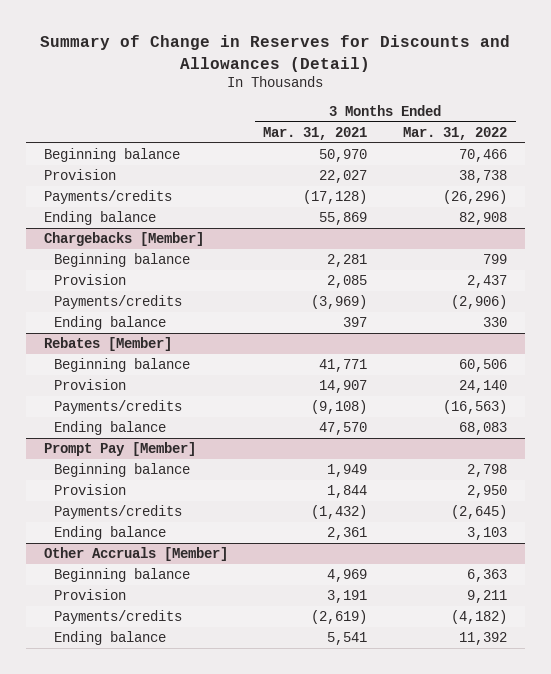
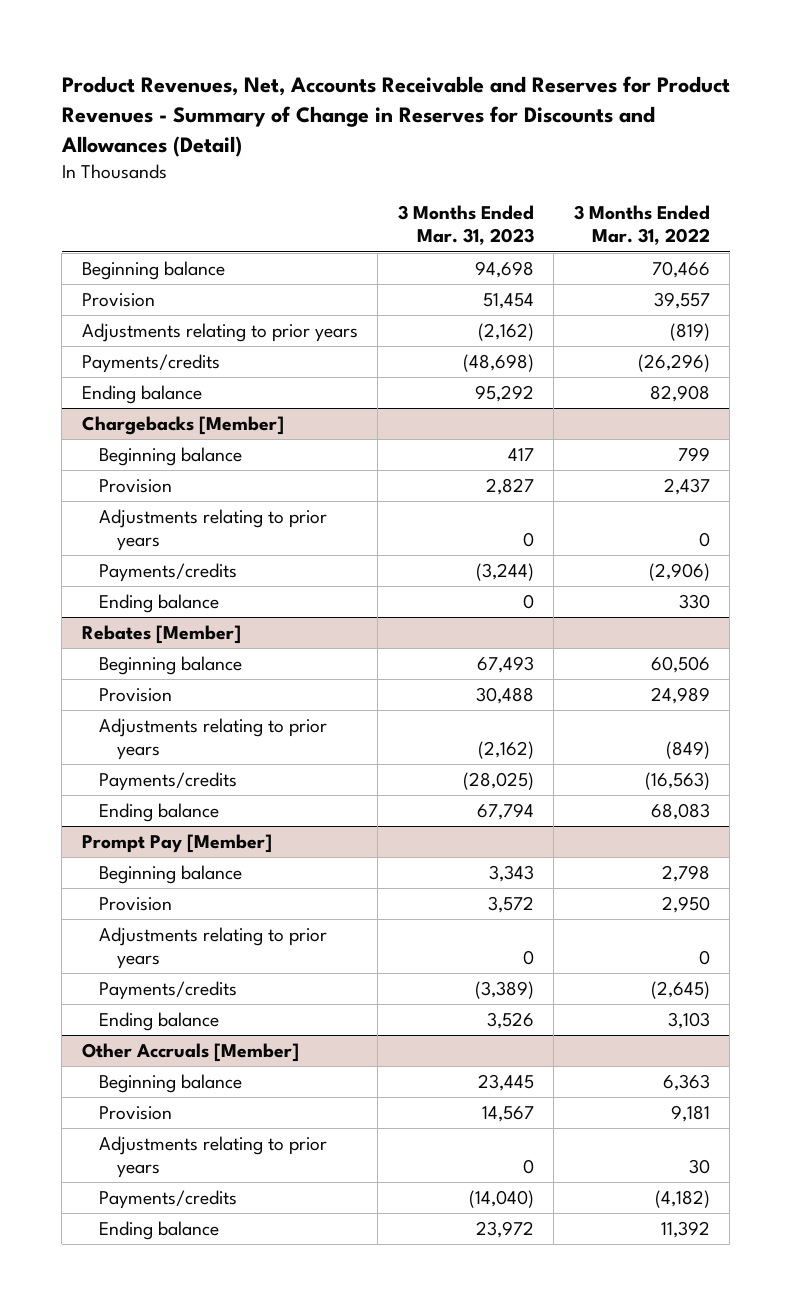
[40,35,511,72] Summary of Change in Reserves for Discounts and Allowances (Detail) -> [60,75,730,157] Product Revenues, Net, Accounts Receivable and Reserves for Product Revenues - Summary of Change in Reserves for Discounts and Allowances (Detail)
[263,126,368,140] Mar. 31, 2021 -> none
none -> [397,205,534,246] 3 Months Ended Mar. 31, 2023
[459,169,508,183] 38,738 -> [653,291,710,309] 39,557
none -> [81,322,358,342] Adjustments relating to prior years
none -> [99,508,328,552] Adjustments relating to prior years
[459,379,508,393] 24,140 -> [650,686,710,704] 24,989
none -> [99,717,328,761] Adjustments relating to prior years
none -> [99,926,328,970] Adjustments relating to prior years
[467,589,508,603] 9,211 -> [670,1104,710,1122] 9,181
none -> [99,1135,328,1179] Adjustments relating to prior years

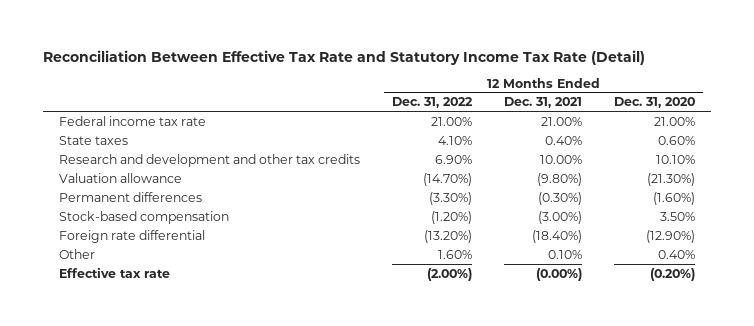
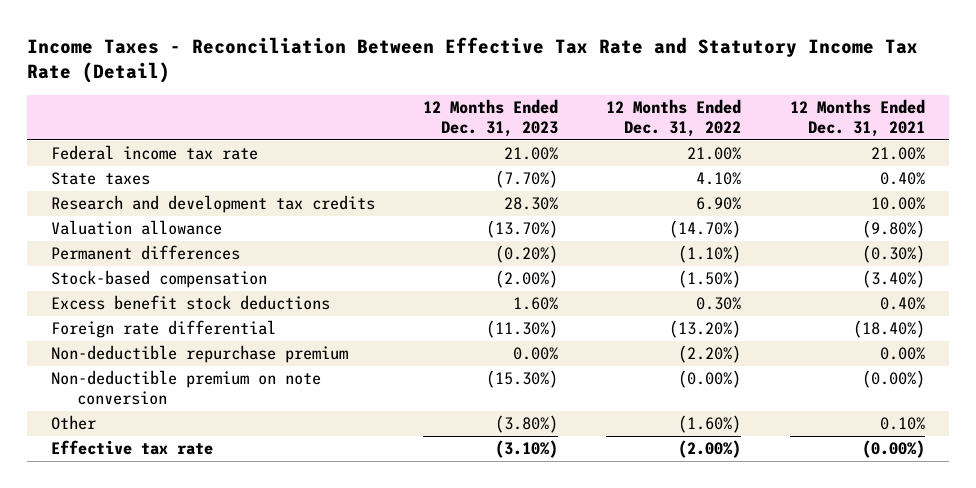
[42,49,645,65] Reconciliation Between Effective Tax Rate and Statutory Income Tax Rate (Detail) -> [27,36,919,84] Income Taxes - Reconciliation Between Effective Tax Rate and Statutory Income Tax Rate (Detail)
[614,97,696,109] Dec. 31, 2020 -> none
none -> [423,99,559,138] 12 Months Ended Dec. 31, 2023
[58,153,360,167] Research and development and other tax credits -> [51,195,376,214] Research and development tax credits
[428,191,472,205] (3.30%) -> [678,245,742,264] (1.10%)
[430,210,472,224] (1.20%) -> [678,270,742,289] (1.50%)
[538,210,583,224] (3.00%) -> [861,270,925,289] (3.40%)
none -> [51,295,331,311] Excess benefit stock deductions
none -> [51,345,349,364] Non-deductible repurchase premium
none -> [51,370,322,406] Non-deductible premium on note conversion
[437,249,472,259] 1.60% -> [678,415,742,434] (1.60%)

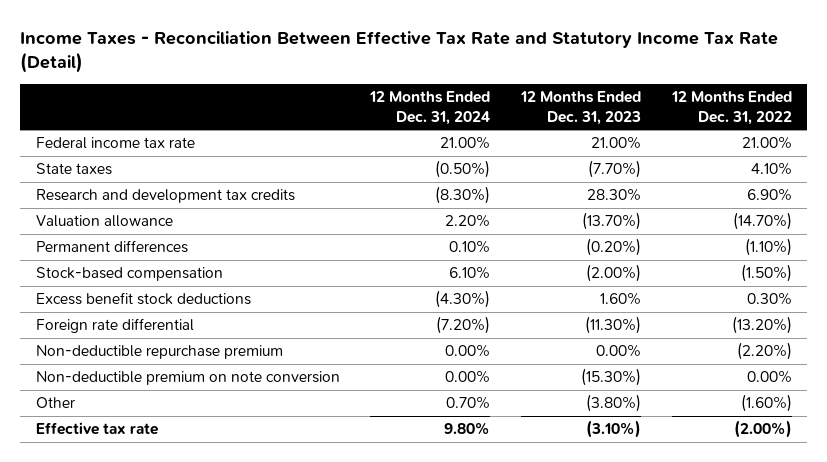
[789,99,925,138] 12 Months Ended Dec. 31, 2021 -> none
none -> [369,91,491,125] 12 Months Ended Dec. 31, 2024
[678,370,742,389] (0.00%) -> [746,370,792,384] 0.00%

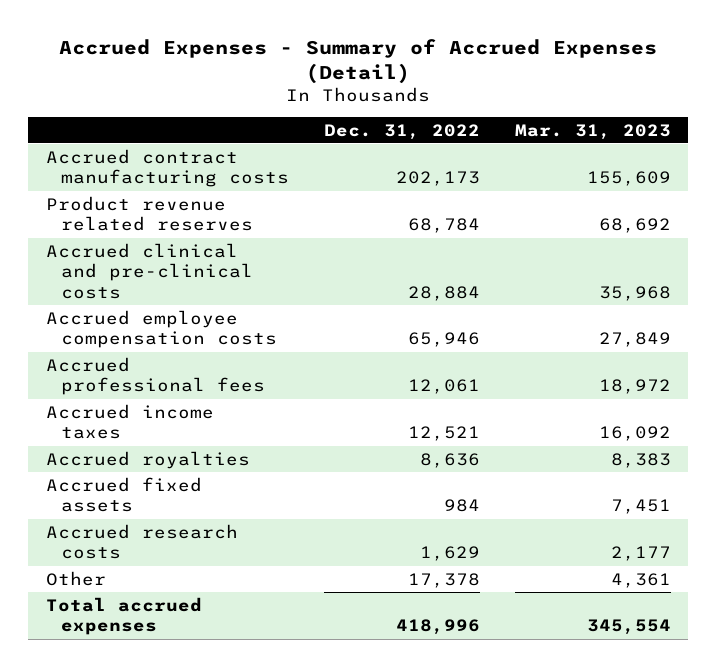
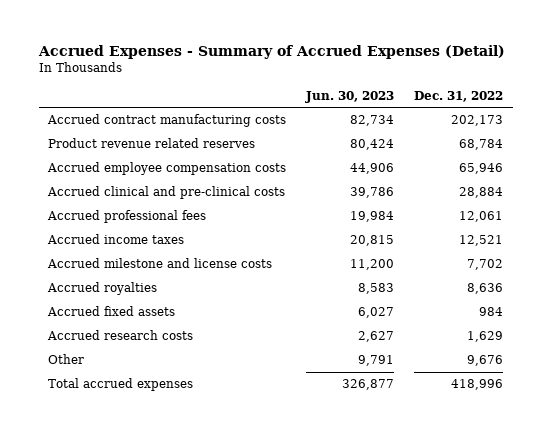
[514,123,671,140] Mar. 31, 2023 -> none
none -> [305,90,395,103] Jun. 30, 2023
[45,242,253,300] Accrued clinical and pre-clinical costs -> [47,186,286,200] Accrued clinical and pre-clinical costs
none -> [47,258,273,269] Accrued milestone and license costs
[407,572,480,588] 17,378 -> [466,355,503,367] 9,676

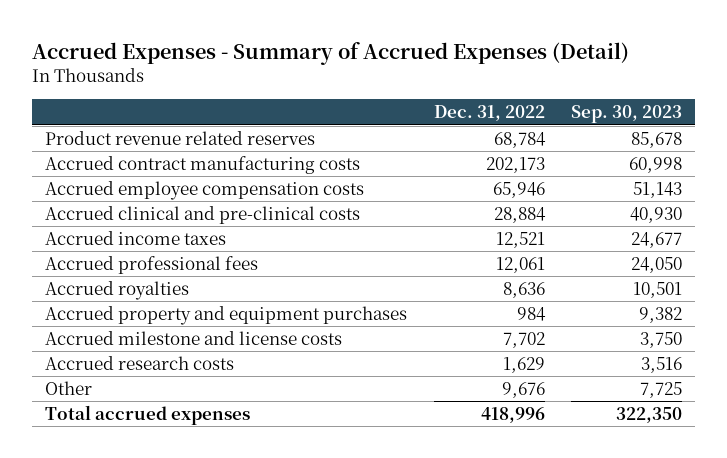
[305,90,395,103] Jun. 30, 2023 -> none
none -> [570,105,682,124] Sep. 30, 2023
[47,114,287,128] Accrued contract manufacturing costs -> [45,155,361,174] Accrued contract manufacturing costs
[47,210,207,224] Accrued professional fees -> [45,255,259,274] Accrued professional fees
[47,306,176,317] Accrued fixed assets -> [45,305,408,325] Accrued property and equipment purchases
[47,258,273,269] Accrued milestone and license costs -> [45,330,343,345] Accrued milestone and license costs

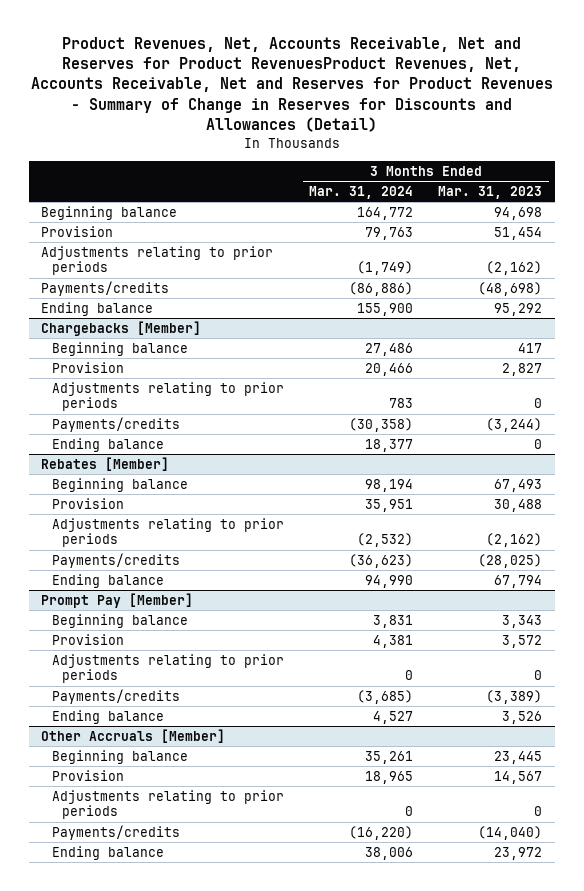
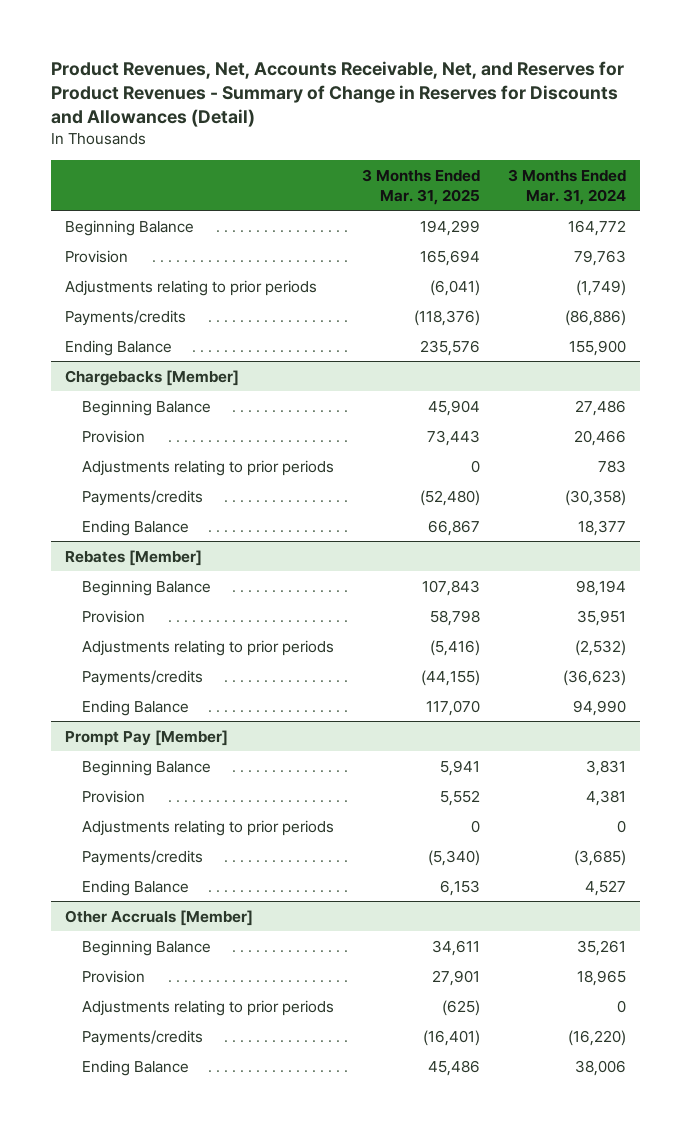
[30,36,553,132] Product Revenues, Net, Accounts Receivable, Net and Reserves for Product RevenuesProduct Revenues, Net, Accounts Receivable, Net and Reserves for Product Revenues - Summary of Change in Reserves for Discounts and Allowances (Detail) -> [50,60,624,128] Product Revenues, Net, Accounts Receivable, Net, and Reserves for Product Revenues - Summary of Change in Reserves for Discounts and Allowances (Detail)
[438,186,543,200] Mar. 31, 2023 -> none
none -> [361,168,480,205] 3 Months Ended Mar. 31, 2025
[41,205,178,220] Beginning balance -> [64,219,194,236] Beginning Balance
[41,301,154,316] Ending balance -> [64,339,172,356] Ending Balance
[51,341,188,356] Beginning balance -> [81,399,211,416] Beginning Balance
[51,437,164,452] Ending balance -> [81,519,189,536] Ending Balance
[51,477,188,492] Beginning balance -> [81,579,211,596] Beginning Balance
[51,573,164,588] Ending balance -> [81,699,189,716] Ending Balance
[51,613,188,628] Beginning balance -> [81,759,211,776] Beginning Balance
[51,709,164,724] Ending balance -> [81,879,189,896] Ending Balance
[51,749,188,764] Beginning balance -> [81,939,211,956] Beginning Balance
[51,845,164,860] Ending balance -> [81,1059,189,1076] Ending Balance

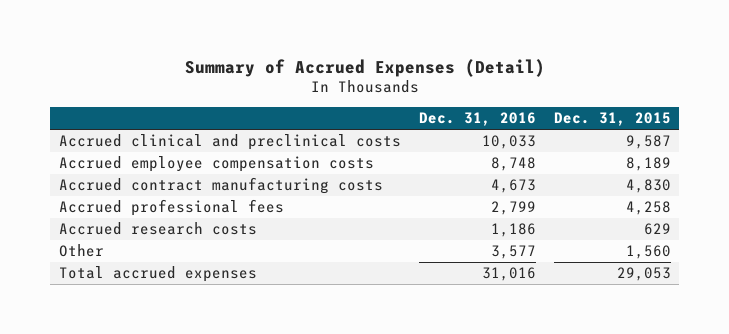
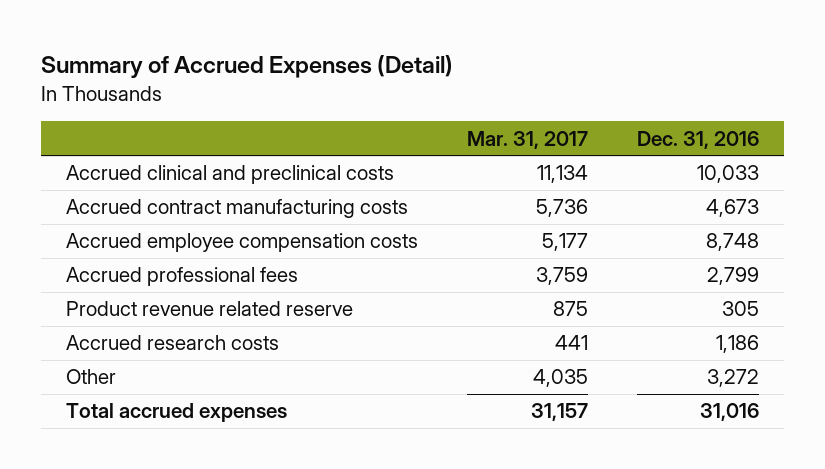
[553,112,671,127] Dec. 31, 2015 -> none
none -> [466,130,588,149] Mar. 31, 2017
[58,156,374,173] Accrued employee compensation costs -> [65,233,418,253] Accrued employee compensation costs
none -> [65,301,353,317] Product revenue related reserve
[490,245,536,260] 3,577 -> [707,369,760,388] 3,272

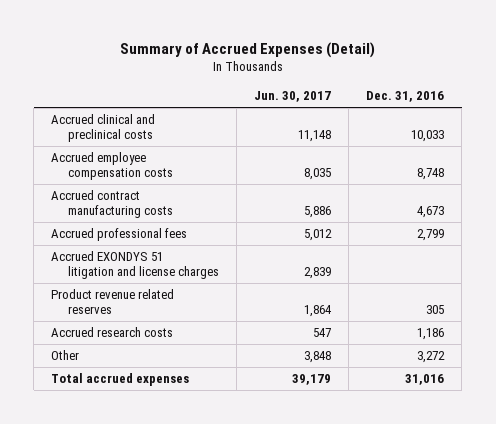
[466,130,588,149] Mar. 31, 2017 -> none
none -> [254,91,332,103] Jun. 30, 2017
[65,199,408,219] Accrued contract manufacturing costs -> [51,189,174,218] Accrued contract manufacturing costs
none -> [51,250,220,279] Accrued EXONDYS 51 litigation and license charges
[65,301,353,317] Product revenue related reserve -> [51,288,175,314] Product revenue related reserves

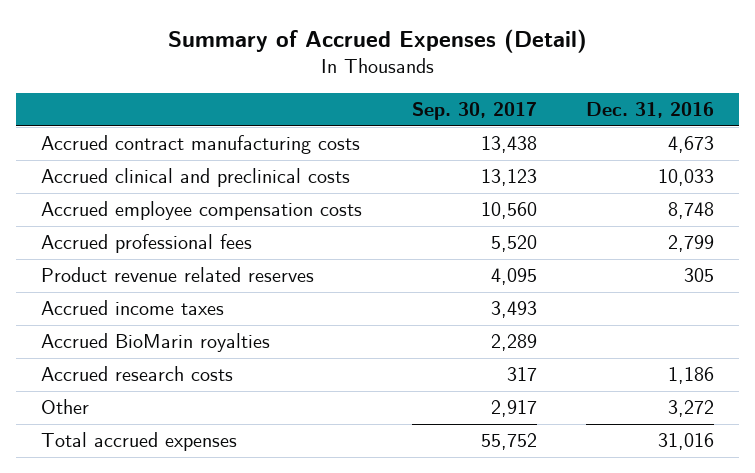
[254,91,332,103] Jun. 30, 2017 -> none
none -> [411,102,537,121] Sep. 30, 2017
[51,189,174,218] Accrued contract manufacturing costs -> [40,135,360,155] Accrued contract manufacturing costs
[51,250,220,279] Accrued EXONDYS 51 litigation and license charges -> none
none -> [40,300,224,316] Accrued income taxes
none -> [40,333,270,353] Accrued BioMarin royalties

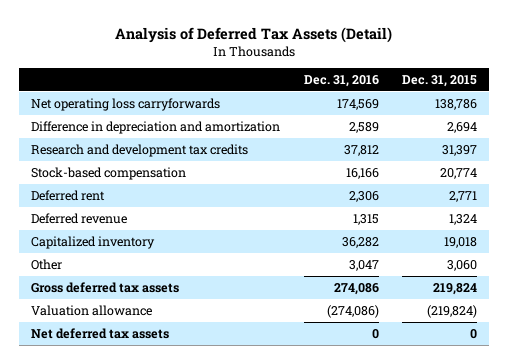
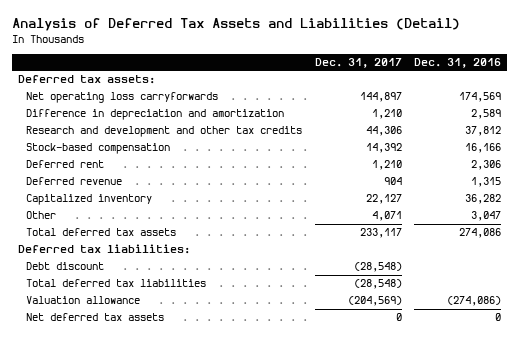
[115,26,393,43] Analysis of Deferred Tax Assets (Detail) -> [11,18,460,32] Analysis of Deferred Tax Assets and Liabilities (Detail)
[402,75,478,88] Dec. 31, 2015 -> none
none -> [314,58,402,69] Dec. 31, 2017
none -> [18,75,156,85] Deferred tax assets:
[30,143,248,157] Research and development tax credits -> [26,126,303,138] Research and development and other tax credits
[30,281,179,293] Gross deferred tax assets -> [26,228,177,237] Total deferred tax assets
none -> [18,244,191,255] Deferred tax liabilities:
none -> [26,262,105,271] Debt discount
none -> [26,279,207,288] Total deferred tax liabilities

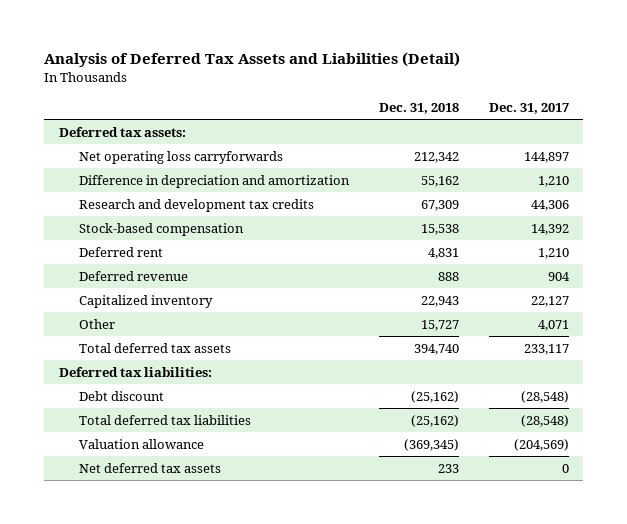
[414,58,502,69] Dec. 31, 2016 -> none
none -> [378,102,459,114] Dec. 31, 2018
[26,126,303,138] Research and development and other tax credits -> [79,198,315,212] Research and development tax credits

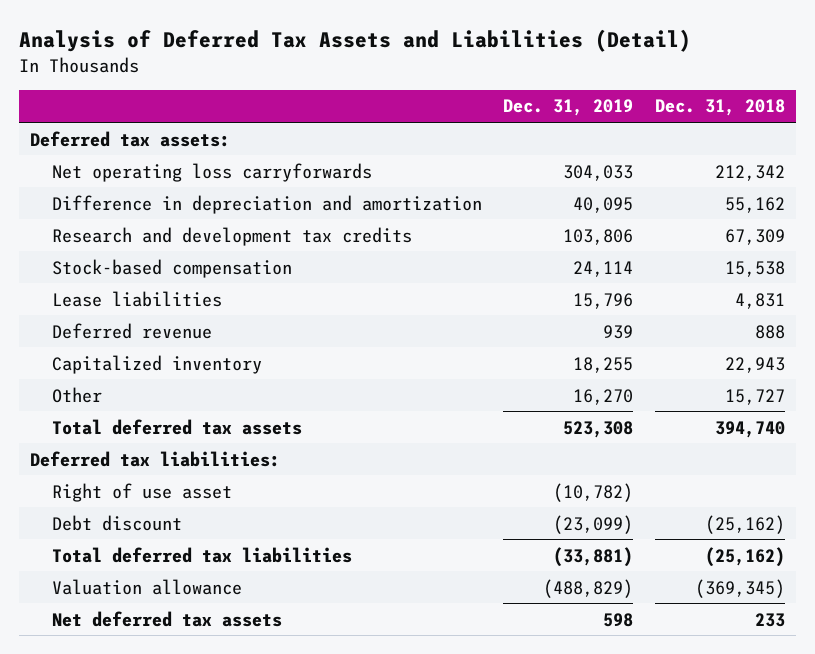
[488,102,569,114] Dec. 31, 2017 -> none
none -> [503,99,634,117] Dec. 31, 2019
[79,246,164,257] Deferred rent -> [51,290,222,307] Lease liabilities
none -> [51,482,232,502] Right of use asset

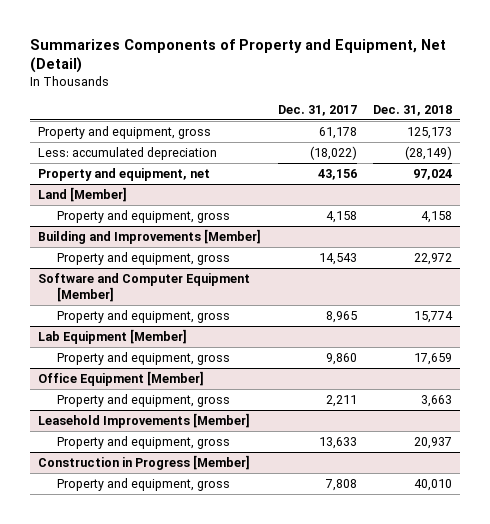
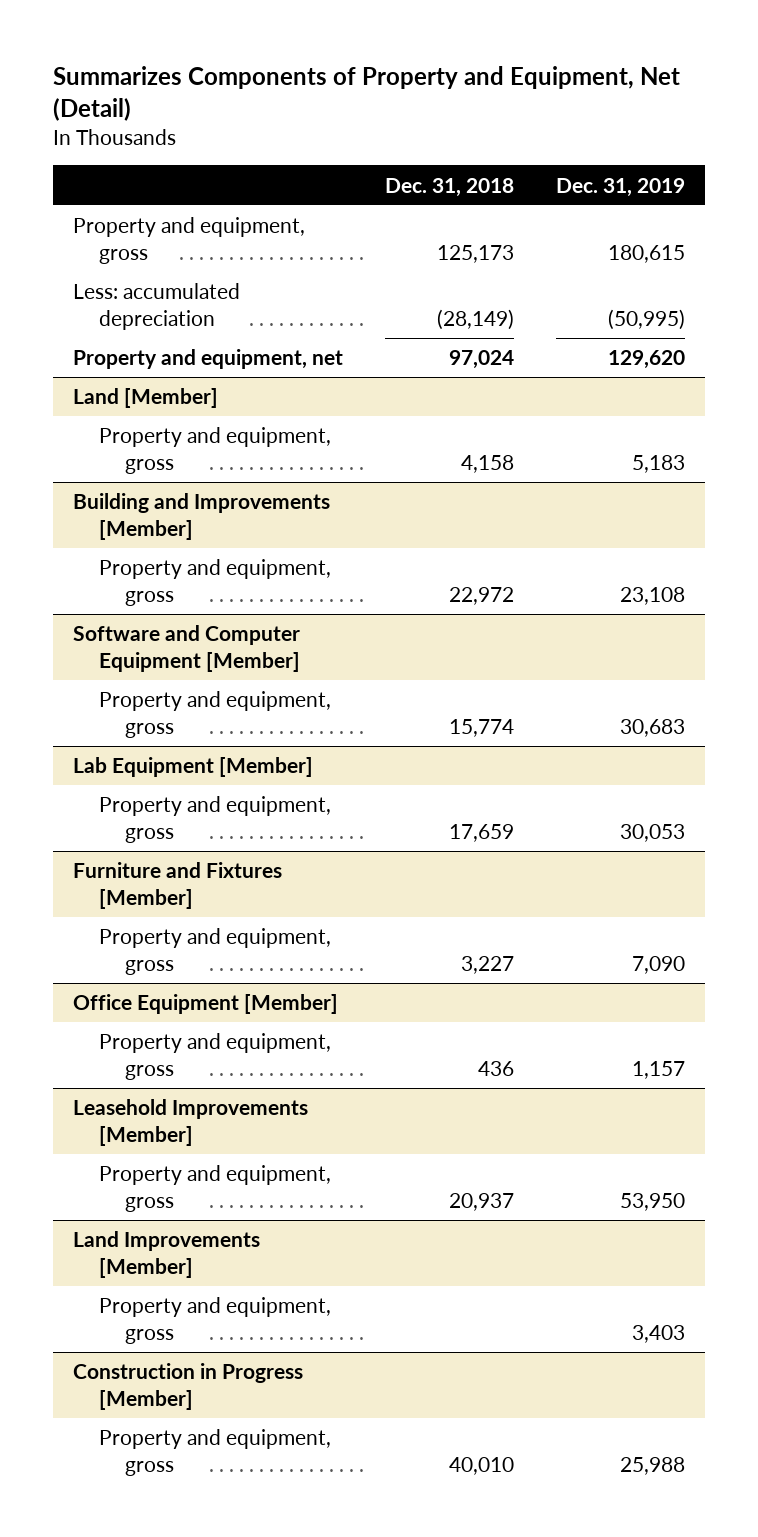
[277,104,357,116] Dec. 31, 2017 -> none
none -> [555,177,685,197] Dec. 31, 2019
none -> [73,862,283,909] Furniture and Fixtures [Member]
none -> [98,928,331,975] Property and equipment, gross
[421,394,453,407] 3,663 -> [478,1060,515,1076] 436
none -> [73,1231,261,1278] Land Improvements [Member]
none -> [98,1297,331,1344] Property and equipment, gross

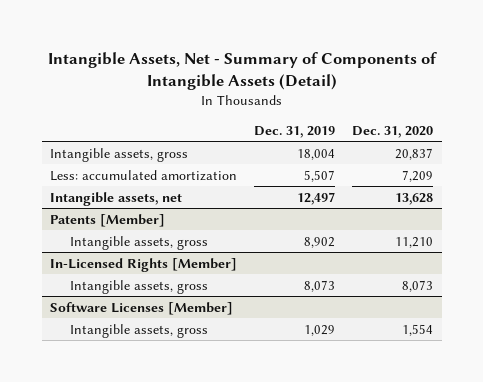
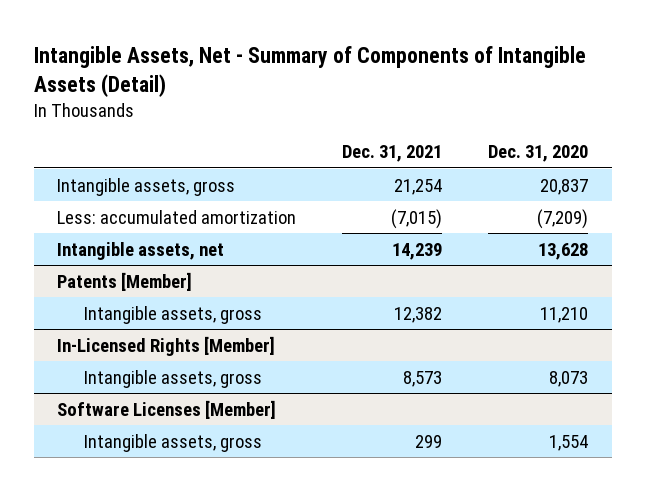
[254,125,336,138] Dec. 31, 2019 -> none
none -> [342,145,443,163] Dec. 31, 2021
[402,169,434,182] 7,209 -> [537,208,589,229] (7,209)

